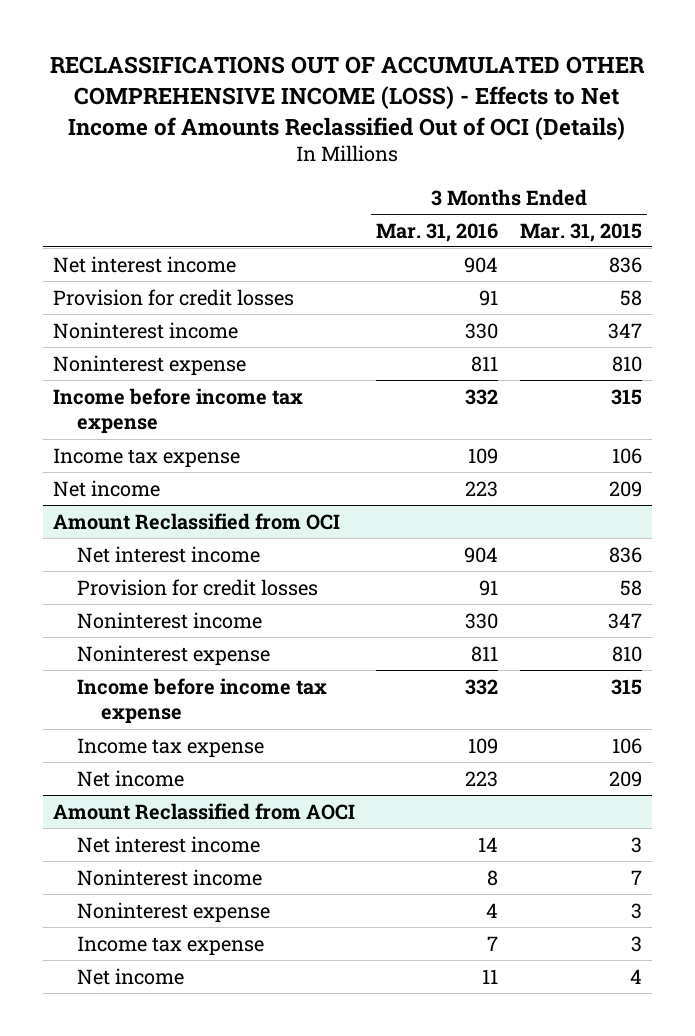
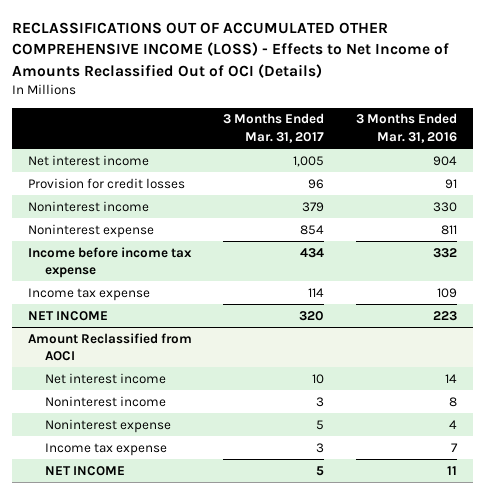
[519,222,642,242] Mar. 31, 2015 -> none
none -> [223,113,325,144] 3 Months Ended Mar. 31, 2017
[53,512,341,530] Amount Reclassified from OCI -> none
[77,545,261,563] Net interest income -> none
[77,578,319,596] Provision for credit losses -> none
[77,611,263,629] Noninterest income -> none
[77,644,271,666] Noninterest expense -> none
[77,677,328,725] Income before income tax expense -> none
[77,737,265,758] Income tax expense -> none
[77,769,185,787] Net income -> none
[53,479,161,497] Net income -> [27,310,108,321] NET INCOME
[77,967,185,985] Net income -> [45,465,126,476] NET INCOME

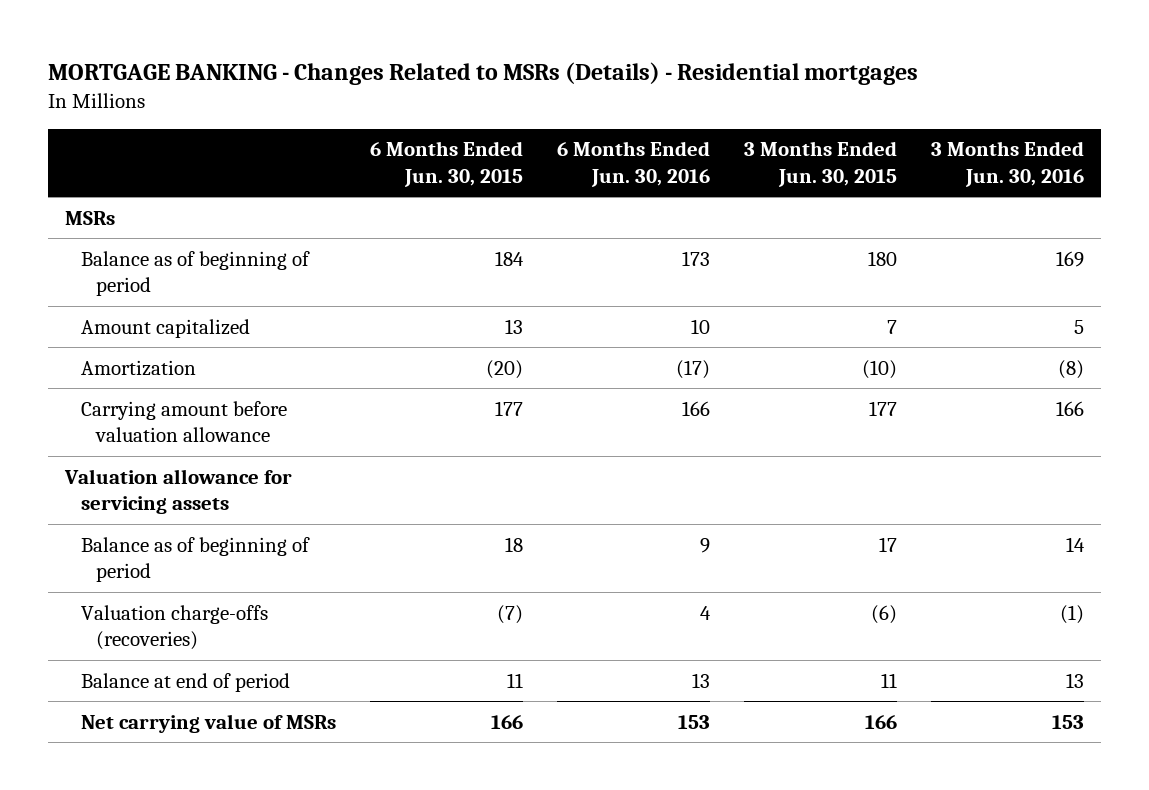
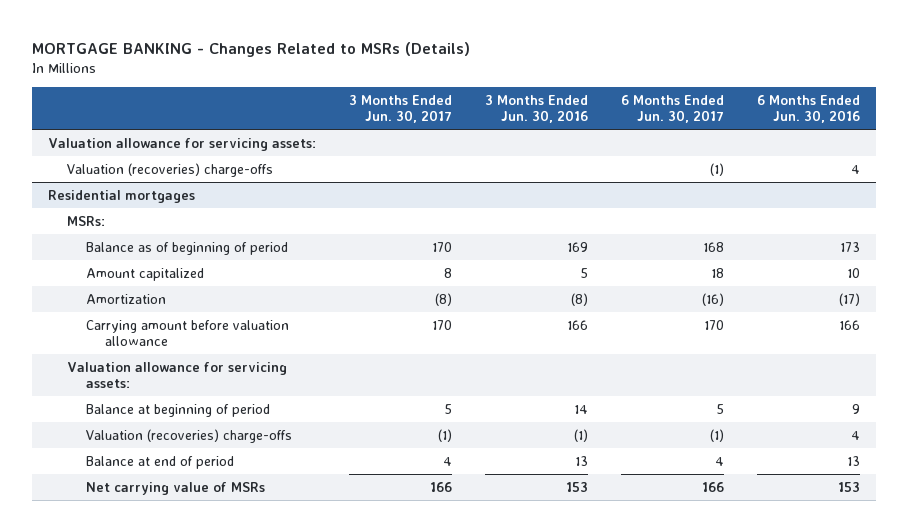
[47,61,918,85] MORTGAGE BANKING - Changes Related to MSRs (Details) - Residential mortgages -> [32,41,471,57] MORTGAGE BANKING - Changes Related to MSRs (Details)
[369,141,523,187] 6 Months Ended Jun. 30, 2015 -> none
[744,141,898,187] 3 Months Ended Jun. 30, 2015 -> none
none -> [349,94,453,124] 3 Months Ended Jun. 30, 2017
none -> [621,94,725,124] 6 Months Ended Jun. 30, 2017
none -> [48,137,317,151] Valuation allowance for servicing assets:
none -> [67,162,274,177] Valuation (recoveries) charge-offs
none -> [48,189,196,203] Residential mortgages
[64,210,115,225] MSRs -> [67,215,106,226] MSRs:
[63,468,292,515] Valuation allowance for servicing assets -> [67,361,288,389] Valuation allowance for servicing assets:
[80,536,310,583] Balance as of beginning of period -> [86,403,271,417] Balance at beginning of period
[80,604,268,651] Valuation charge-offs (recoveries) -> [86,428,293,443] Valuation (recoveries) charge-offs

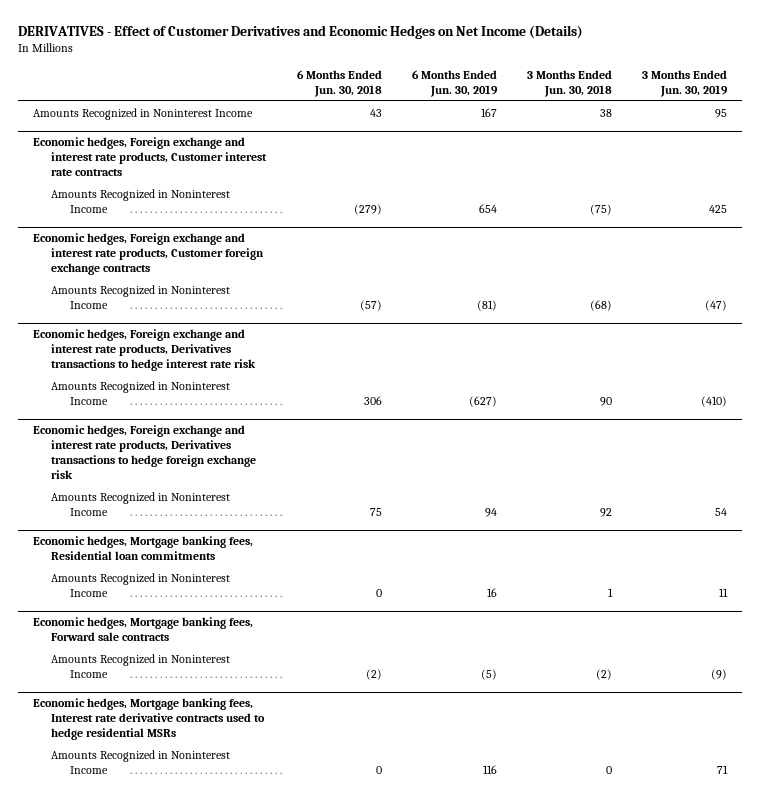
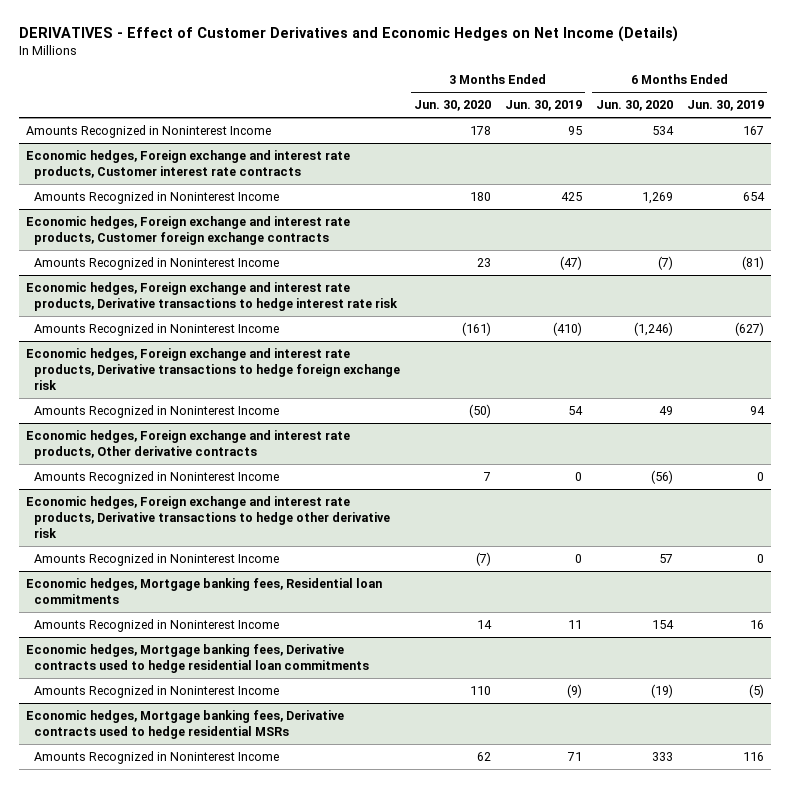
[296,70,382,98] 6 Months Ended Jun. 30, 2018 -> none
[526,70,612,98] 3 Months Ended Jun. 30, 2018 -> none
none -> [414,100,492,112] Jun. 30, 2020
none -> [595,100,673,112] Jun. 30, 2020
[33,329,257,372] Economic hedges, Foreign exchange and interest rate products, Derivatives transactions to hedge interest rate risk -> [25,281,399,311] Economic hedges, Foreign exchange and interest rate products, Derivative transactions to hedge interest rate risk
[33,425,257,479] Economic hedges, Foreign exchange and interest rate products, Derivatives transactions to hedge foreign exchange risk -> [25,347,401,391] Economic hedges, Foreign exchange and interest rate products, Derivative transactions to hedge foreign exchange risk
none -> [25,429,350,459] Economic hedges, Foreign exchange and interest rate products, Other derivative contracts
none -> [34,470,280,484] Amounts Recognized in Noninterest Income
none -> [25,495,391,539] Economic hedges, Foreign exchange and interest rate products, Derivative transactions to hedge other derivative risk
none -> [34,552,280,566] Amounts Recognized in Noninterest Income
[33,617,254,642] Economic hedges, Mortgage banking fees, Forward sale contracts -> none
none -> [25,643,370,673] Economic hedges, Mortgage banking fees, Derivative contracts used to hedge residential loan commitments
[33,698,266,741] Economic hedges, Mortgage banking fees, Interest rate derivative contracts used to hedge residential MSRs -> [25,709,344,739] Economic hedges, Mortgage banking fees, Derivative contracts used to hedge residential MSRs

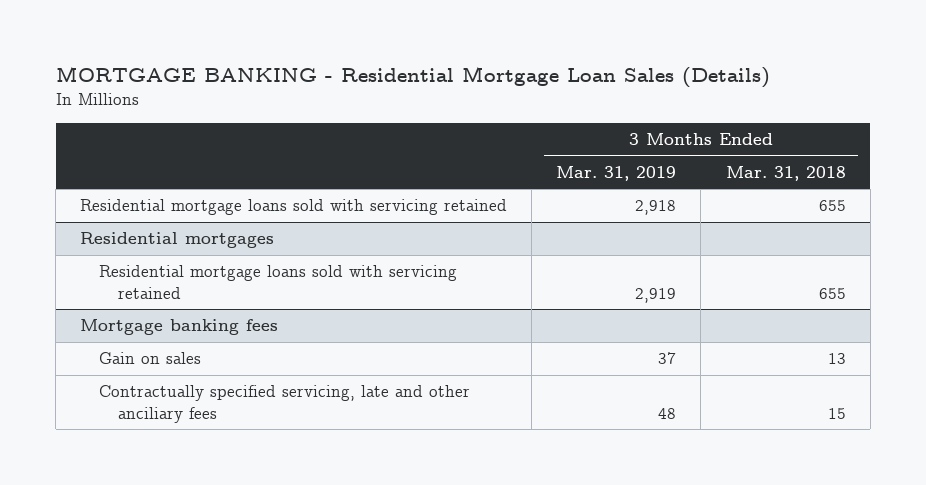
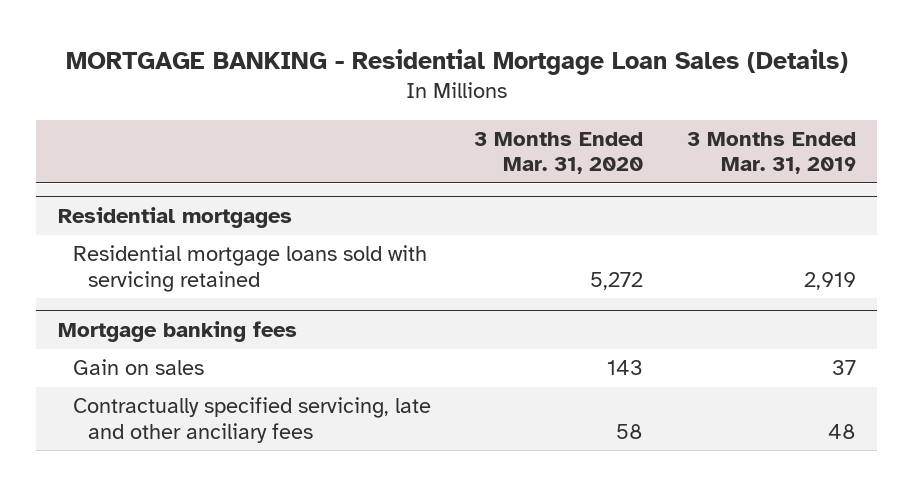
[725,165,846,181] Mar. 31, 2018 -> none
none -> [474,131,644,175] 3 Months Ended Mar. 31, 2020
[80,199,508,216] Residential mortgage loans sold with servicing retained -> none

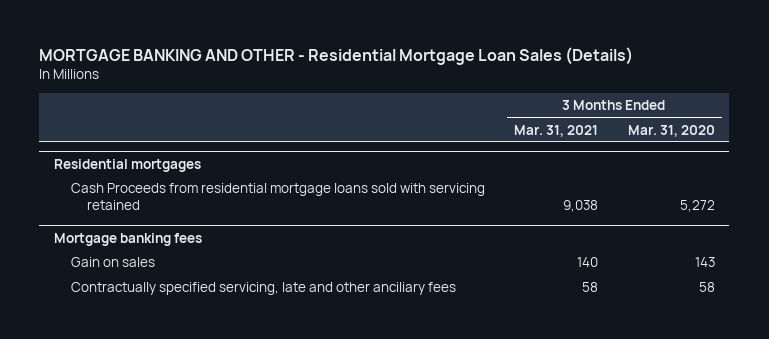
[65,49,848,76] MORTGAGE BANKING - Residential Mortgage Loan Sales (Details) -> [39,46,634,65] MORTGAGE BANKING AND OTHER - Residential Mortgage Loan Sales (Details)
[686,131,856,175] 3 Months Ended Mar. 31, 2019 -> none
none -> [514,124,599,137] Mar. 31, 2021
[73,245,428,292] Residential mortgage loans sold with servicing retained -> [70,183,485,211] Cash Proceeds from residential mortgage loans sold with servicing retained

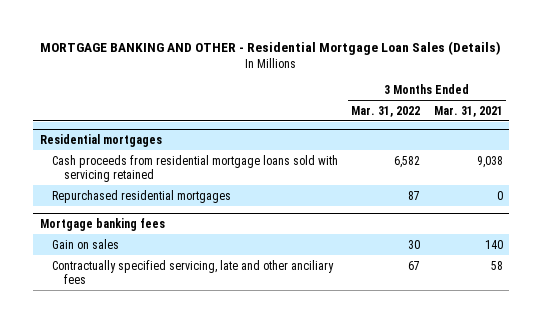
[627,124,715,137] Mar. 31, 2020 -> none
none -> [351,105,421,117] Mar. 31, 2022
[70,183,485,211] Cash Proceeds from residential mortgage loans sold with servicing retained -> [51,154,338,183] Cash proceeds from residential mortgage loans sold with servicing retained
none -> [51,189,231,203] Repurchased residential mortgages

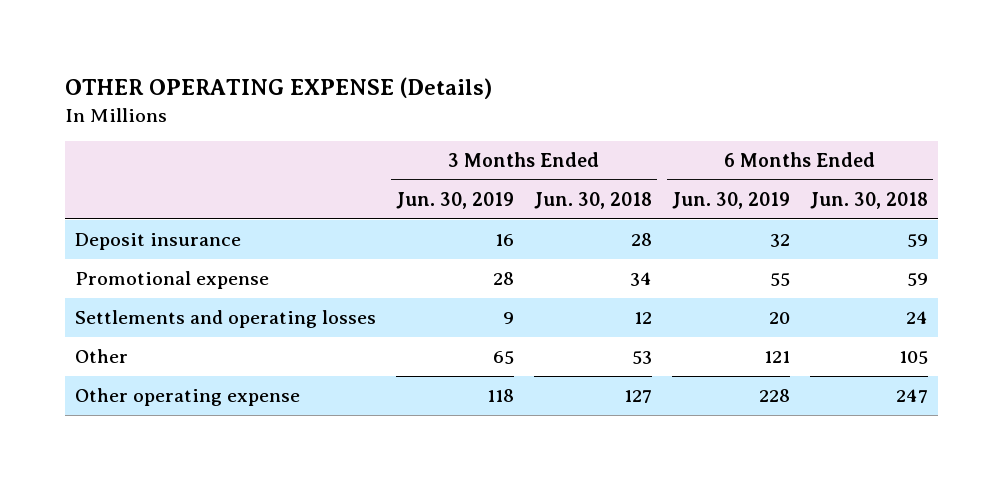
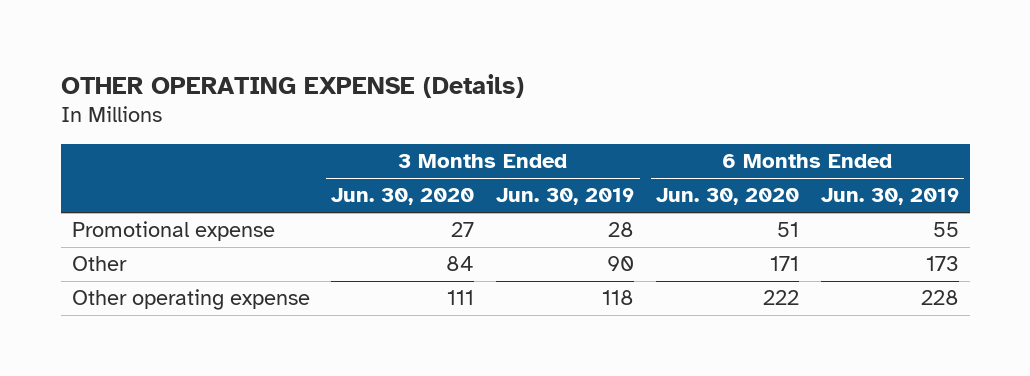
[534,191,653,209] Jun. 30, 2018 -> none
[810,191,929,209] Jun. 30, 2018 -> none
none -> [331,188,475,206] Jun. 30, 2020
none -> [655,188,799,206] Jun. 30, 2020
[74,233,241,251] Deposit insurance -> none
[74,310,376,329] Settlements and operating losses -> none
[493,351,515,365] 65 -> [607,256,635,272] 90
[764,351,791,364] 121 -> [925,256,959,272] 173

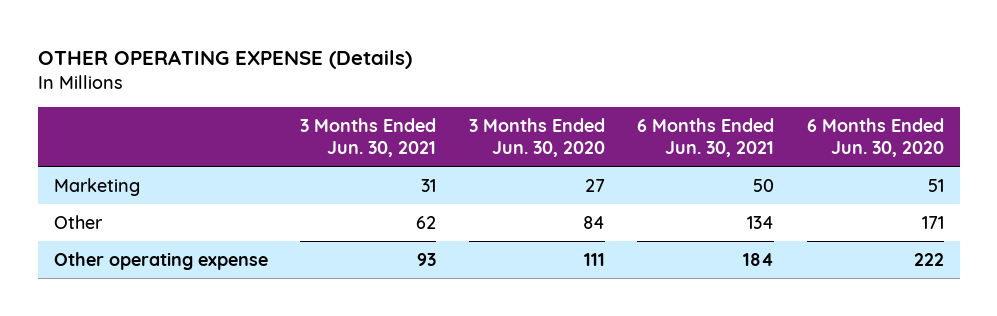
[496,188,635,206] Jun. 30, 2019 -> none
[820,188,959,206] Jun. 30, 2019 -> none
none -> [300,117,437,158] 3 Months Ended Jun. 30, 2021
none -> [637,117,775,158] 6 Months Ended Jun. 30, 2021
[71,221,275,242] Promotional expense -> [53,177,140,196] Marketing

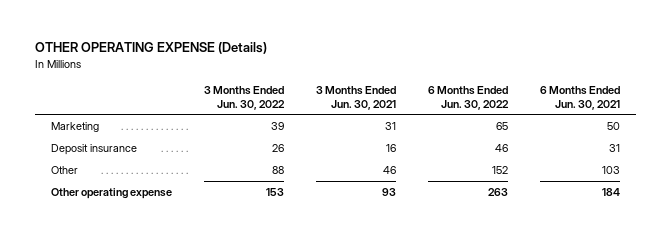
[468,117,605,158] 3 Months Ended Jun. 30, 2020 -> none
[806,117,944,158] 6 Months Ended Jun. 30, 2020 -> none
none -> [203,85,285,110] 3 Months Ended Jun. 30, 2022
none -> [427,85,509,110] 6 Months Ended Jun. 30, 2022
none -> [50,143,137,155] Deposit insurance
[416,215,437,229] 62 -> [382,165,396,174] 46
[747,215,775,229] 134 -> [601,165,620,174] 103

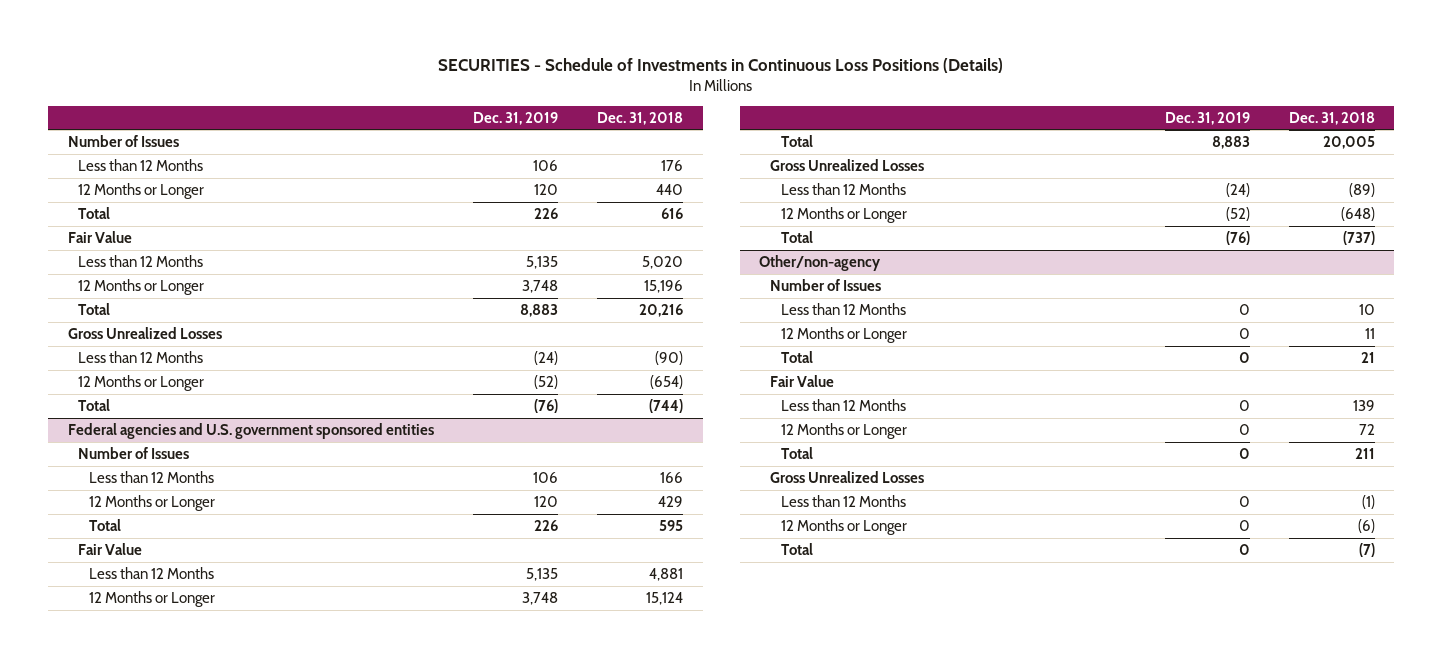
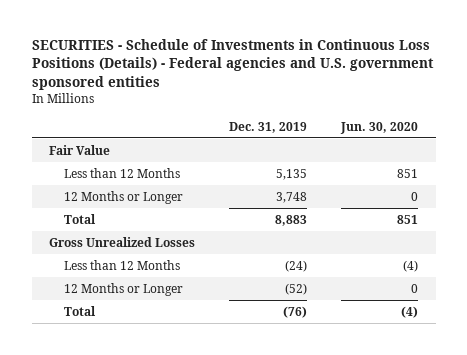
[438,58,1004,74] SECURITIES - Schedule of Investments in Continuous Loss Positions (Details) -> [31,39,434,90] SECURITIES - Schedule of Investments in Continuous Loss Positions (Details) - Federal agencies and U.S. government sponsored entities
[596,111,683,125] Dec. 31, 2018 -> none
none -> [340,121,419,134] Jun. 30, 2020
[67,134,179,147] Number of Issues -> none
[78,158,204,171] Less than 12 Months -> none
[78,182,205,199] 12 Months or Longer -> none
[78,206,111,219] Total -> none
[67,422,434,439] Federal agencies and U.S. government sponsored entities -> none
[78,446,190,459] Number of Issues -> none
[89,470,215,483] Less than 12 Months -> none
[89,494,216,511] 12 Months or Longer -> none
[89,518,122,531] Total -> none
[78,542,143,555] Fair Value -> none
[89,566,215,579] Less than 12 Months -> none
[89,590,216,607] 12 Months or Longer -> none
[781,134,814,147] Total -> none
[770,158,925,171] Gross Unrealized Losses -> none
[781,182,907,195] Less than 12 Months -> none
[781,206,908,223] 12 Months or Longer -> none
[781,230,814,243] Total -> none
[759,254,882,271] Other/non-agency -> none
[770,278,882,291] Number of Issues -> none
[781,302,907,315] Less than 12 Months -> none
[781,326,908,343] 12 Months or Longer -> none
[781,350,814,363] Total -> none
[770,374,835,387] Fair Value -> none
[781,398,907,411] Less than 12 Months -> none
[781,422,908,439] 12 Months or Longer -> none
[781,446,814,459] Total -> none
[770,470,925,483] Gross Unrealized Losses -> none
[781,494,907,507] Less than 12 Months -> none
[781,518,908,535] 12 Months or Longer -> none
[781,542,814,555] Total -> none

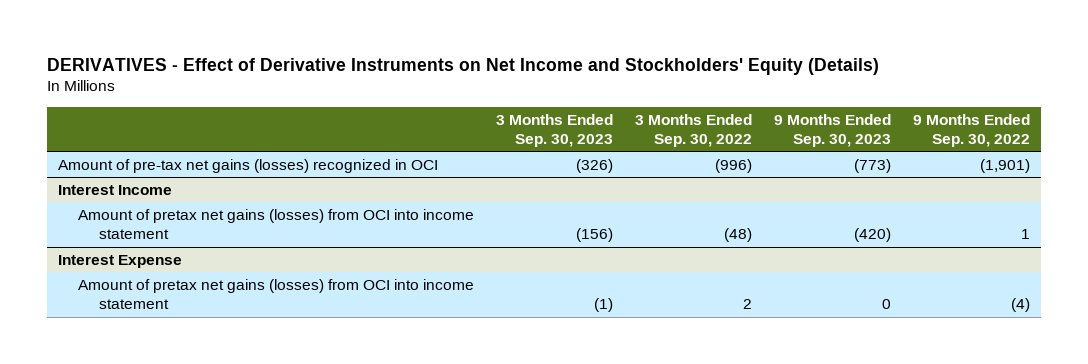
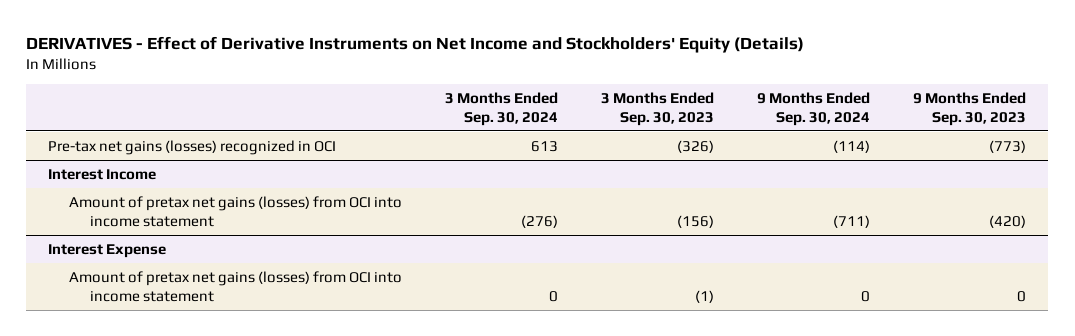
[635,113,753,148] 3 Months Ended Sep. 30, 2022 -> none
[913,113,1031,148] 9 Months Ended Sep. 30, 2022 -> none
none -> [445,91,559,126] 3 Months Ended Sep. 30, 2024
none -> [757,91,871,126] 9 Months Ended Sep. 30, 2024
[57,158,438,173] Amount of pre-tax net gains (losses) recognized in OCI -> [48,139,337,155] Pre-tax net gains (losses) recognized in OCI

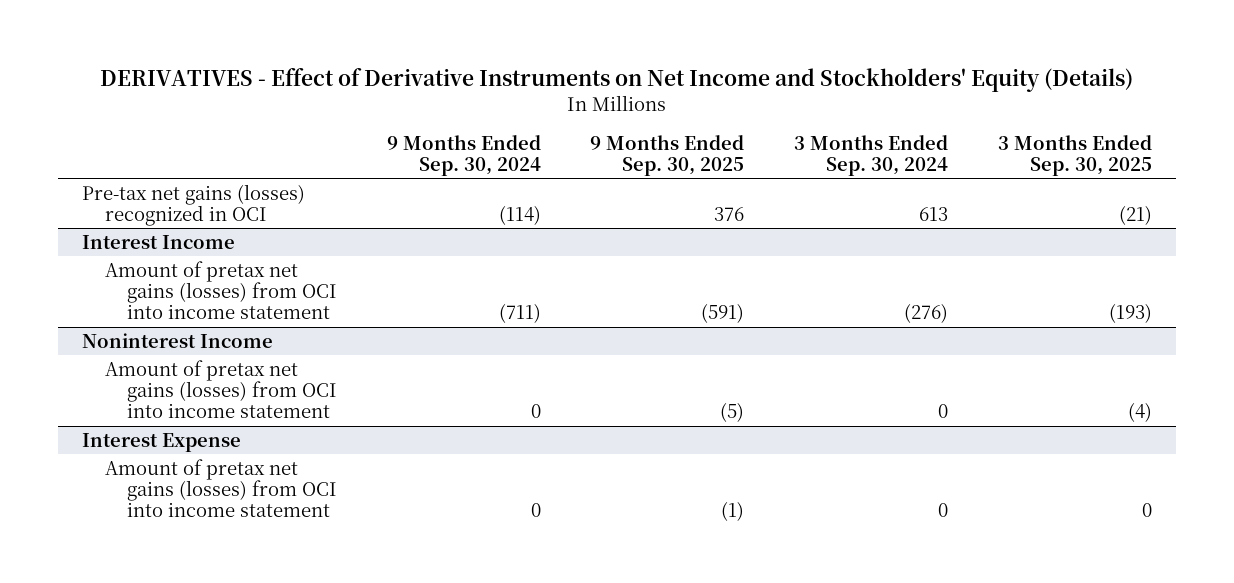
[601,91,715,126] 3 Months Ended Sep. 30, 2023 -> none
[913,91,1027,126] 9 Months Ended Sep. 30, 2023 -> none
none -> [590,134,745,177] 9 Months Ended Sep. 30, 2025
none -> [997,134,1152,177] 3 Months Ended Sep. 30, 2025
none -> [82,332,274,348] Noninterest Income
none -> [104,359,338,419] Amount of pretax net gains (losses) from OCI into income statement

